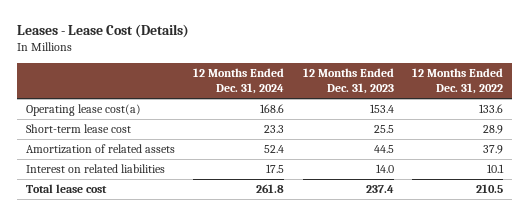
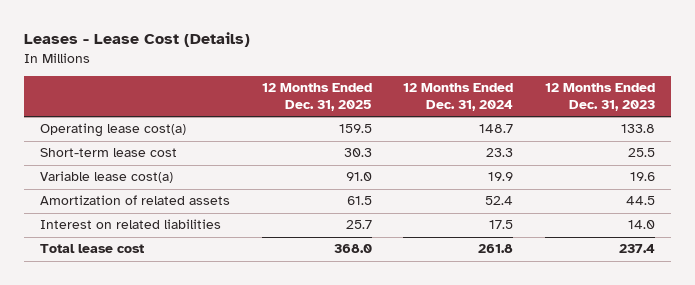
[412,68,504,95] 12 Months Ended Dec. 31, 2022 -> none
none -> [261,83,372,111] 12 Months Ended Dec. 31, 2025
[260,104,285,114] 168.6 -> [479,124,514,134] 148.7
[369,104,394,114] 153.4 -> [621,124,656,134] 133.8
none -> [39,171,173,184] Variable lease cost(a)

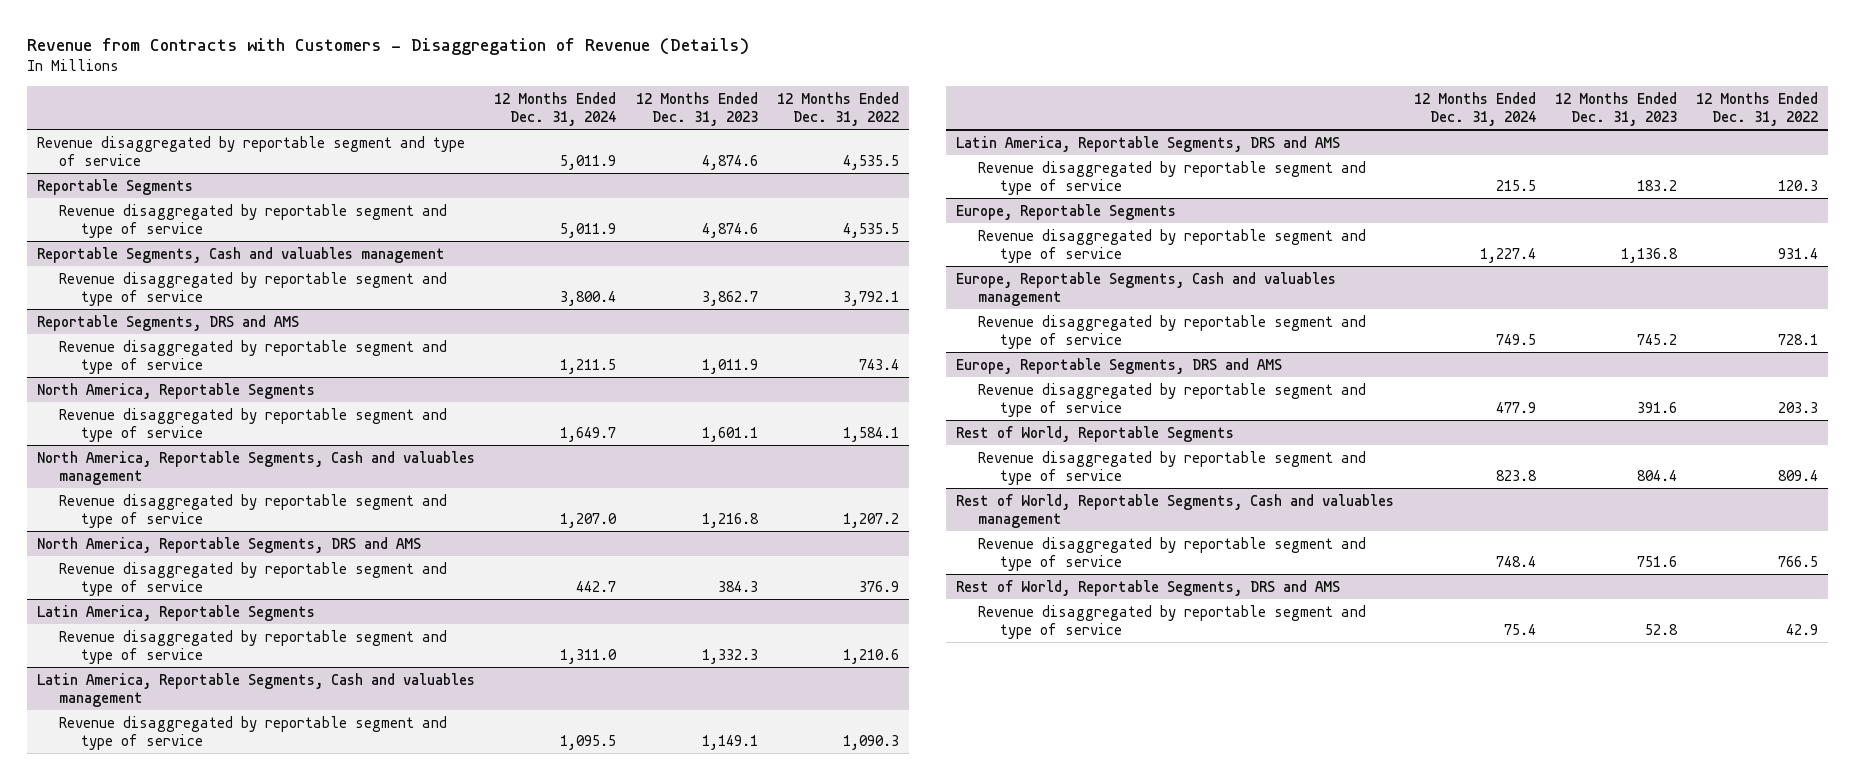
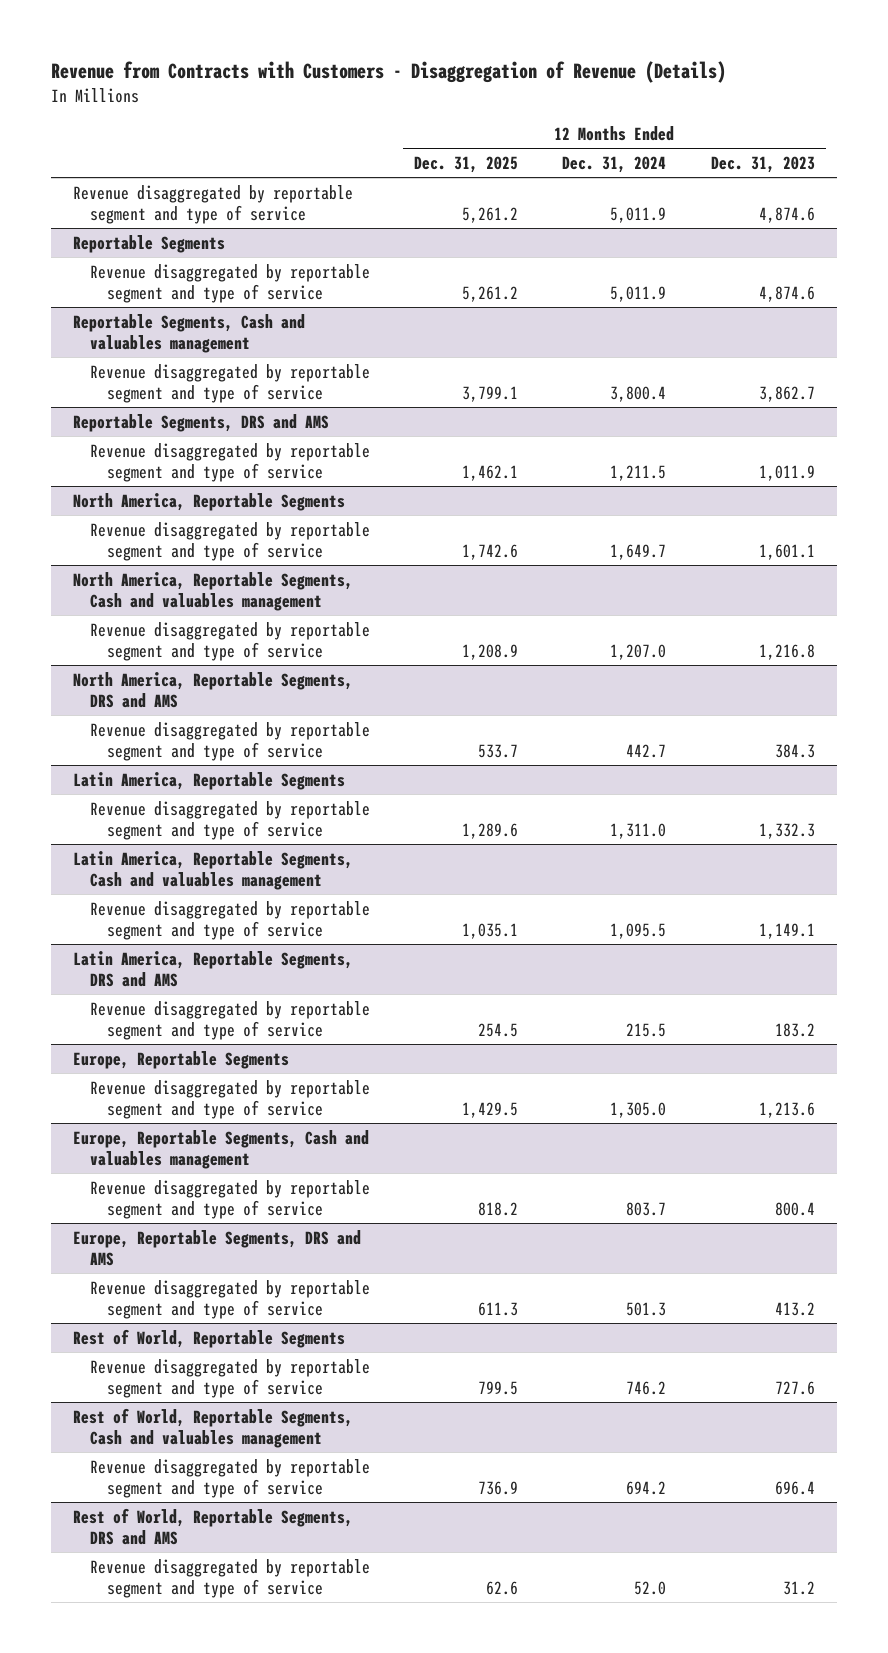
[777,91,900,126] 12 Months Ended Dec. 31, 2022 -> none
none -> [414,155,519,173] Dec. 31, 2025
[1479,247,1536,263] 1,227.4 -> [610,1102,667,1119] 1,305.0
[1621,247,1679,263] 1,136.8 -> [758,1102,815,1119] 1,213.6
[1495,333,1536,345] 749.5 -> [626,1202,667,1217] 803.7
[1637,333,1678,345] 745.2 -> [774,1202,815,1217] 800.4
[1495,401,1536,413] 477.9 -> [626,1302,667,1317] 501.3
[1637,401,1678,413] 391.6 -> [774,1302,815,1317] 413.2
[1495,469,1537,481] 823.8 -> [626,1381,667,1396] 746.2
[1637,469,1678,481] 804.4 -> [774,1381,815,1396] 727.6
[1495,555,1536,567] 748.4 -> [626,1481,667,1496] 694.2
[1637,555,1678,567] 751.6 -> [774,1481,815,1496] 696.4
[1503,623,1536,635] 75.4 -> [634,1581,667,1596] 52.0
[1645,623,1679,635] 52.8 -> [782,1581,815,1596] 31.2

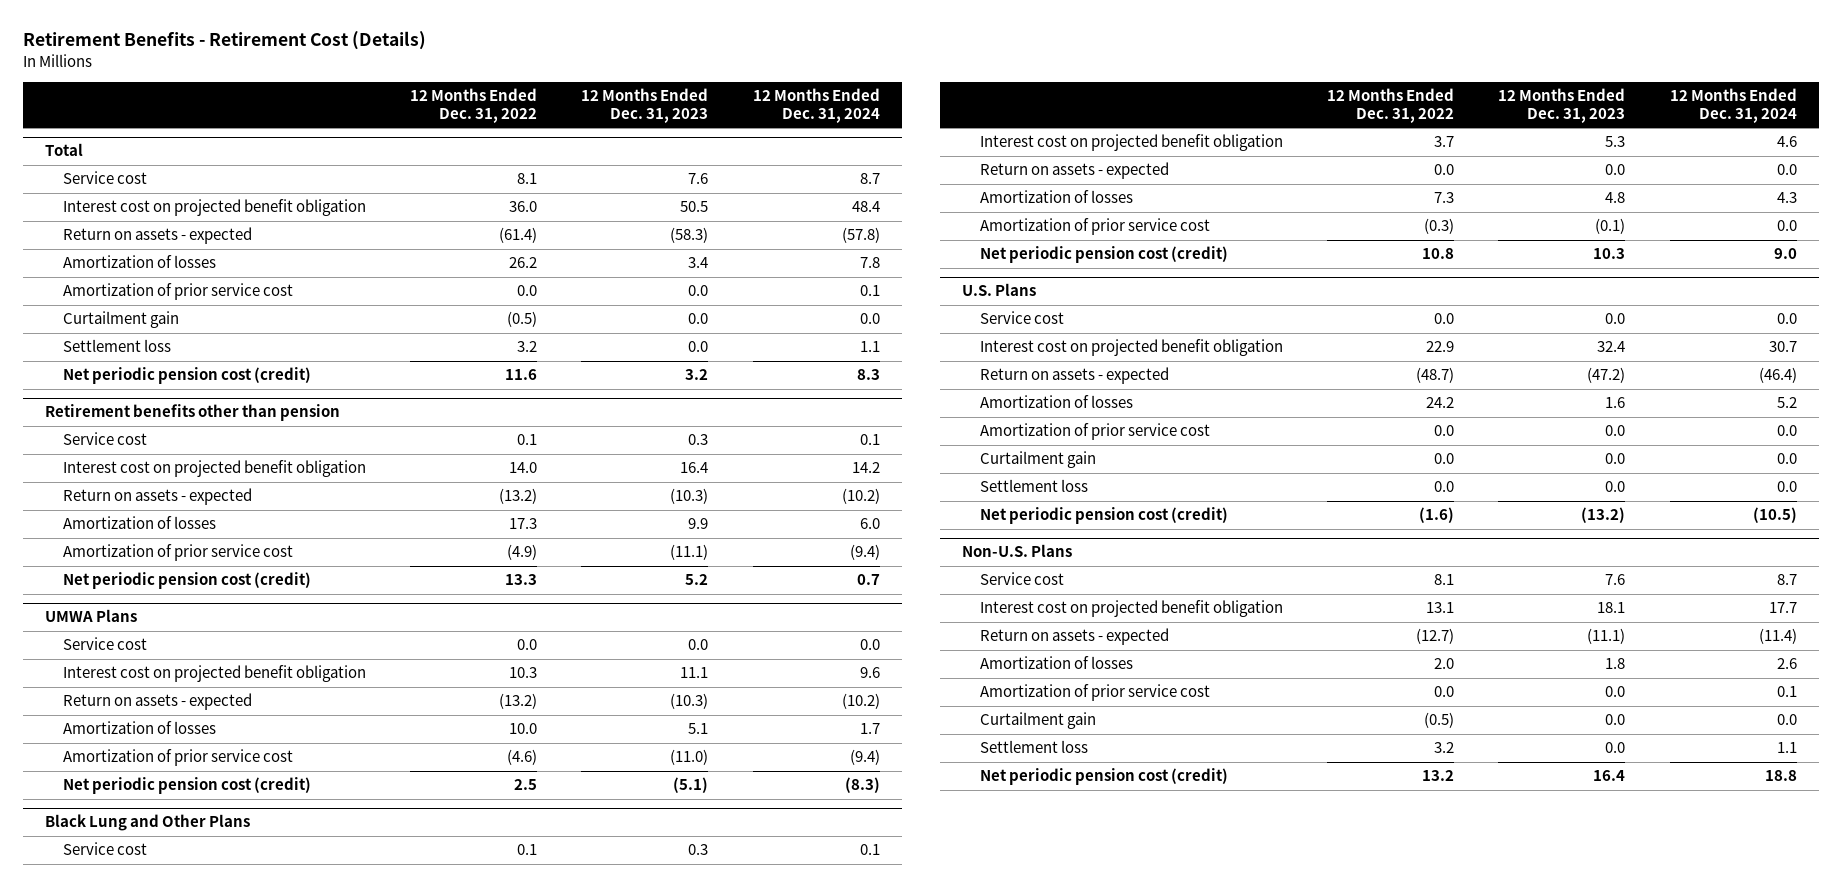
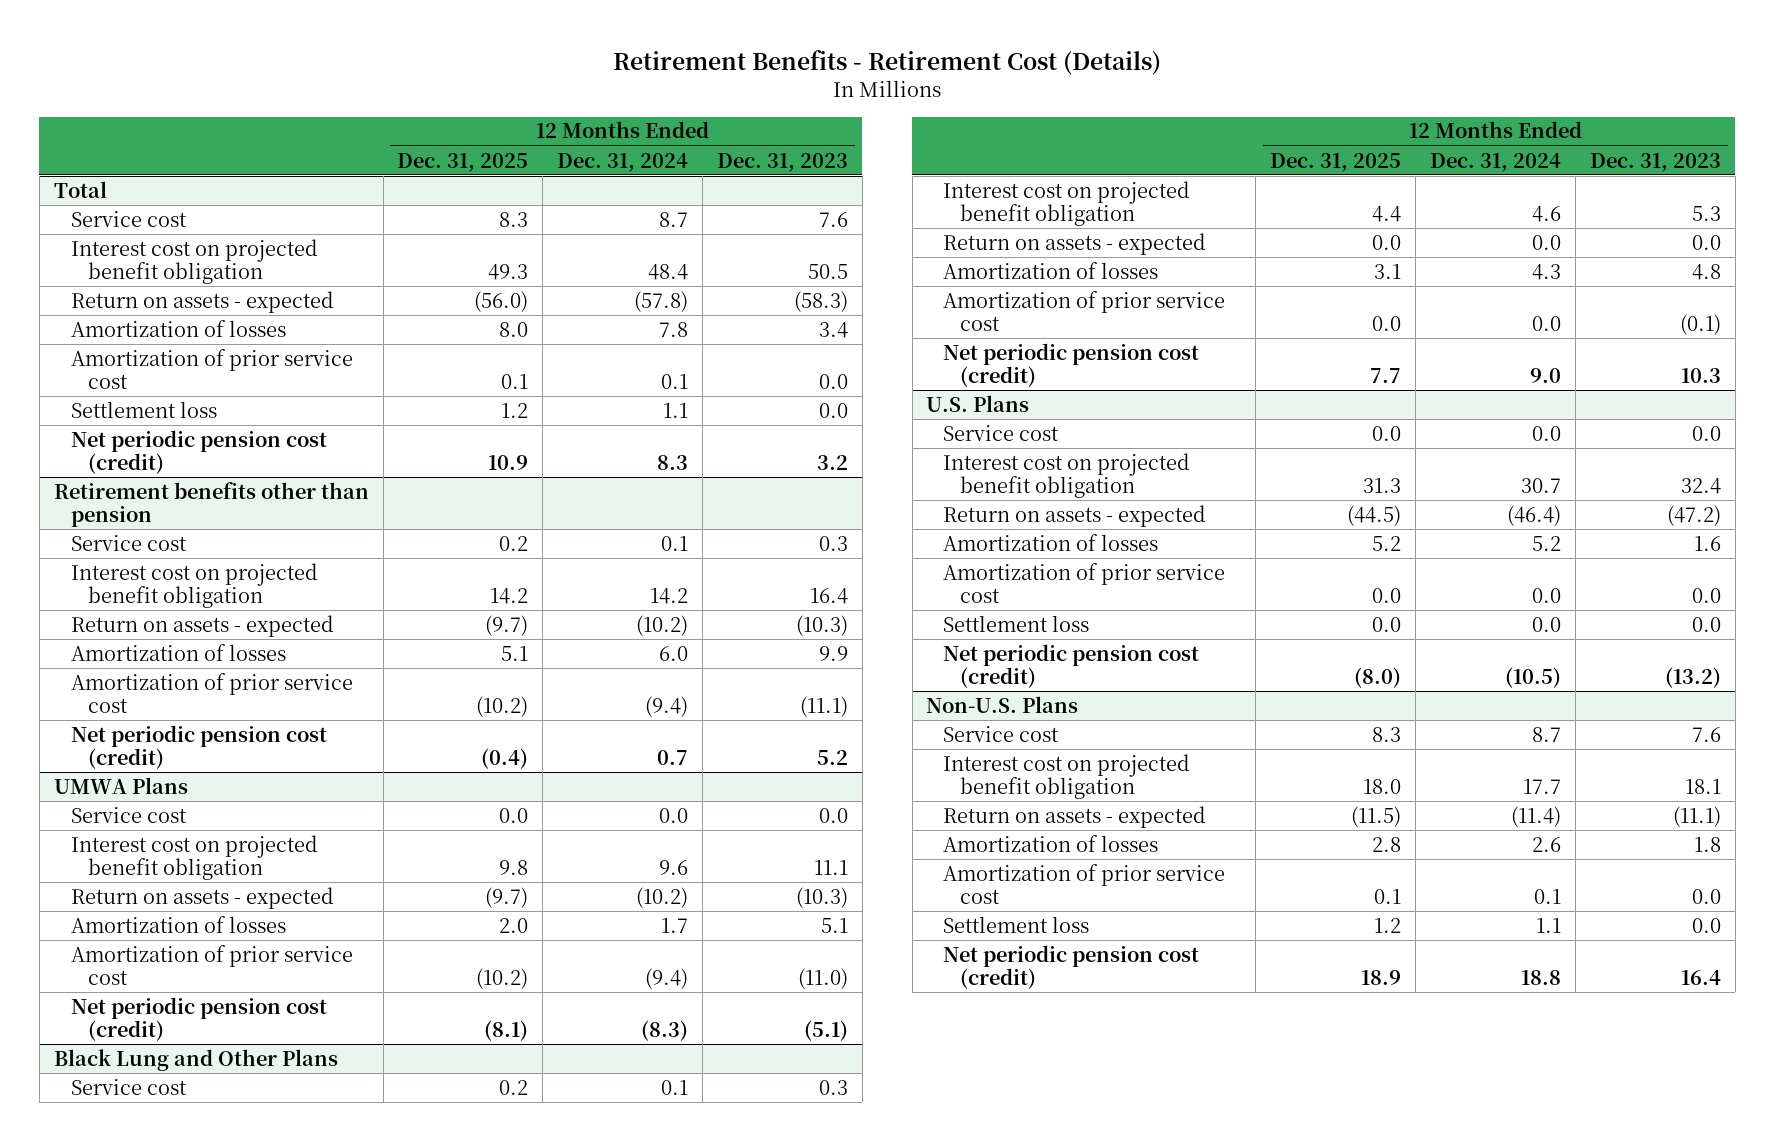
[409,88,537,124] 12 Months Ended Dec. 31, 2022 -> none
none -> [397,152,529,172] Dec. 31, 2025
[62,311,179,329] Curtailment gain -> none
[979,451,1096,469] Curtailment gain -> none
[979,712,1096,730] Curtailment gain -> none

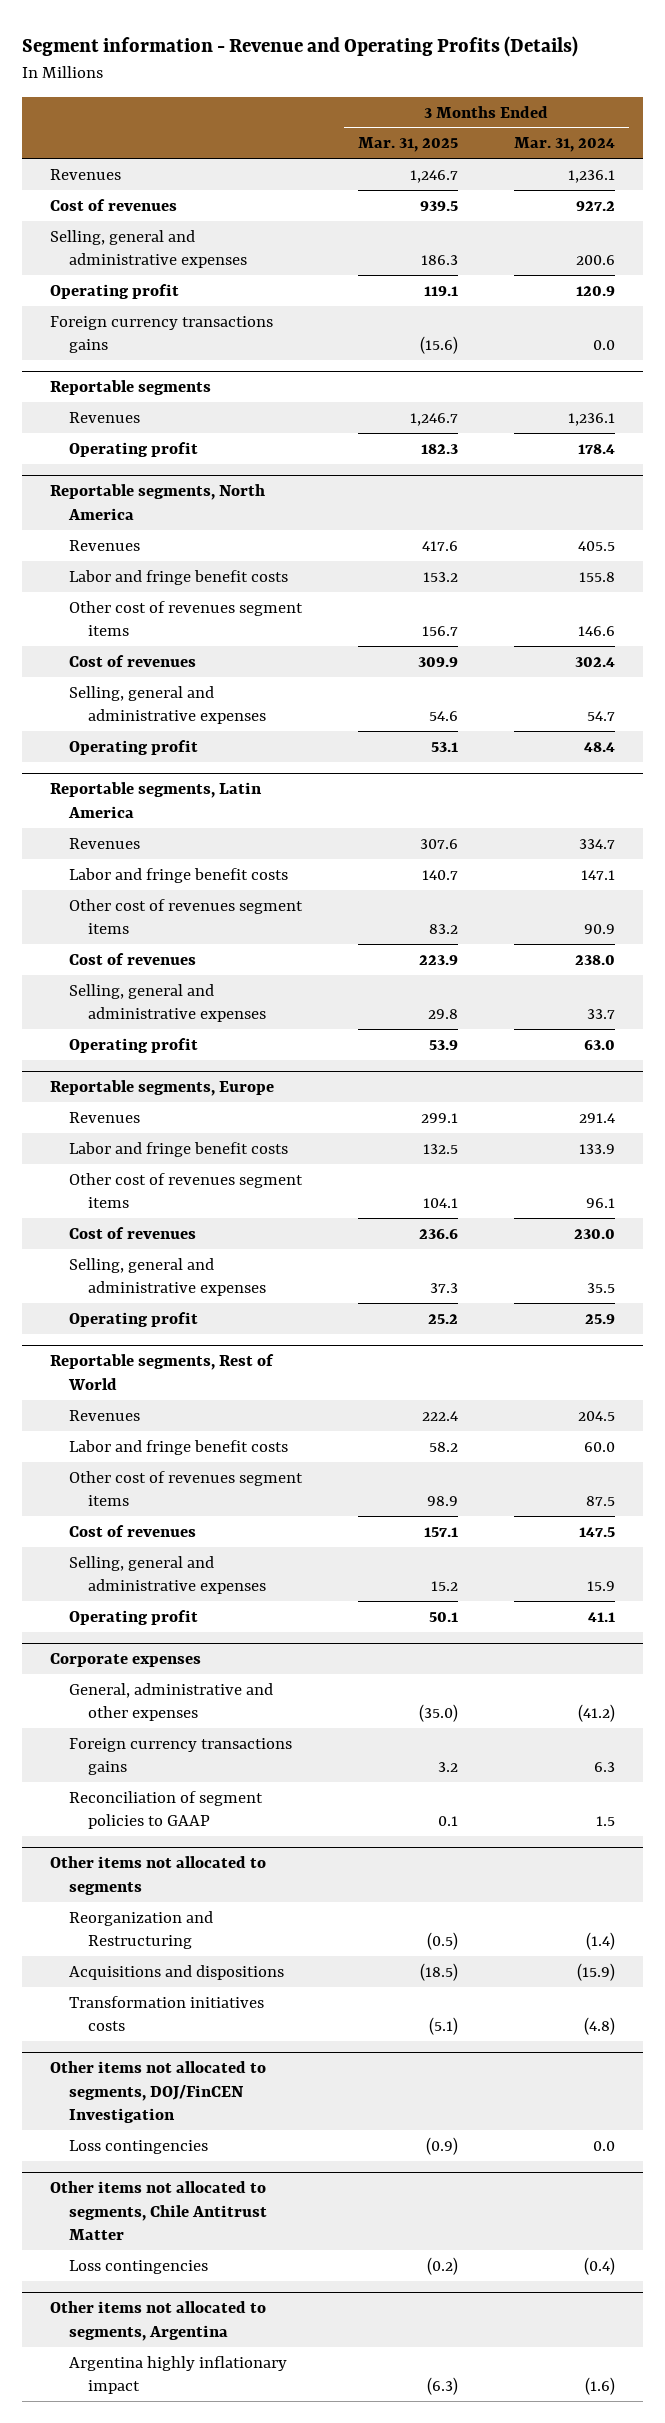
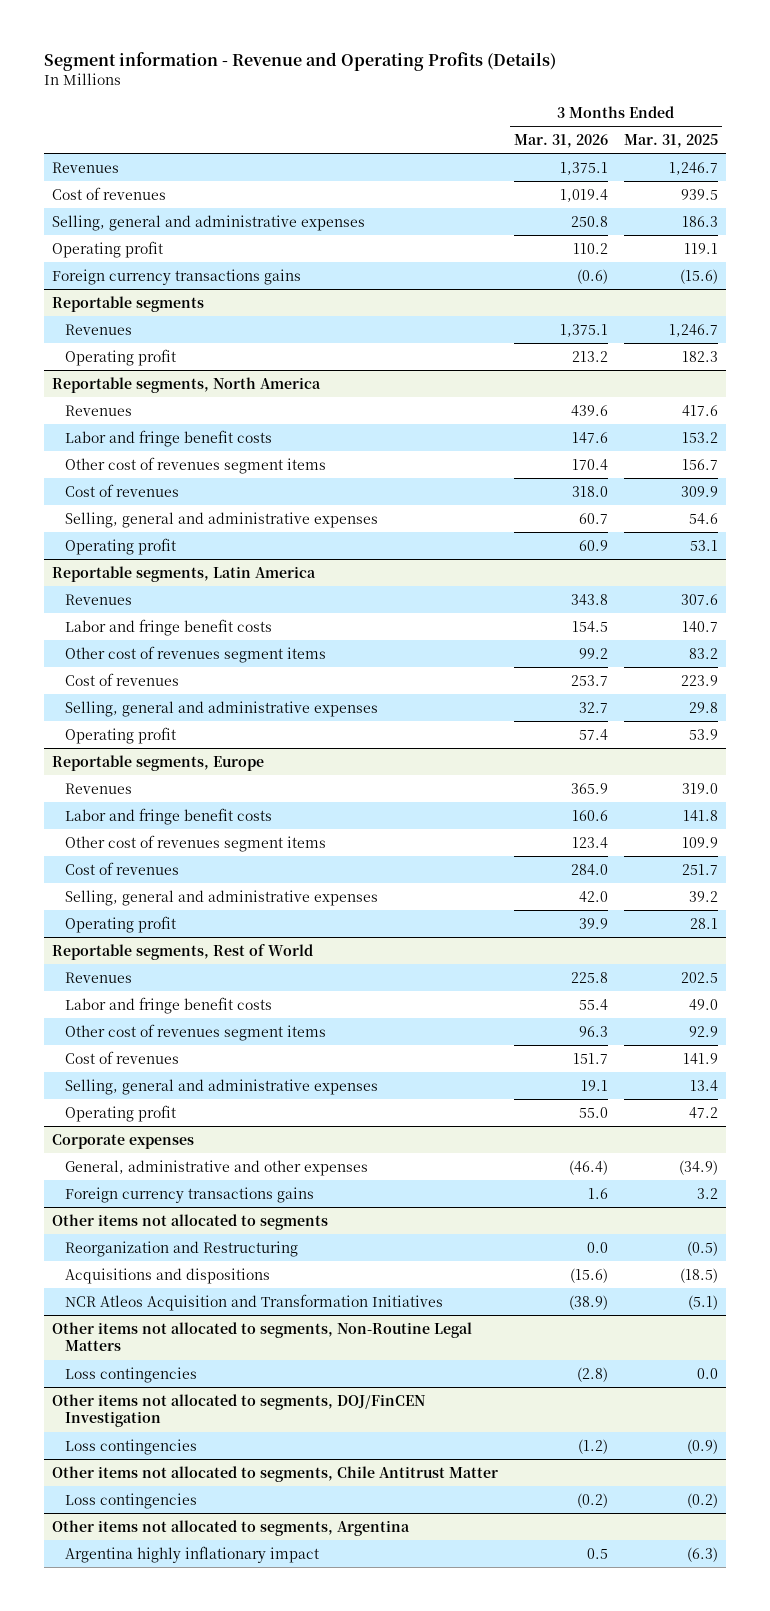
[513,137,615,153] Mar. 31, 2024 -> none
none -> [513,133,608,148] Mar. 31, 2026
[420,1112,458,1123] 299.1 -> [681,782,718,794] 319.0
[422,1143,458,1154] 132.5 -> [682,809,718,821] 141.8
[422,1198,458,1209] 104.1 -> [681,836,718,848] 109.9
[418,1228,458,1239] 236.6 -> [681,863,718,875] 251.7
[429,1283,458,1294] 37.3 -> [688,890,718,902] 39.2
[427,1313,458,1324] 25.2 -> [689,917,718,929] 28.1
[421,1410,458,1421] 222.4 -> [680,971,718,983] 202.5
[428,1441,458,1452] 58.2 -> [688,998,718,1010] 49.0
[426,1496,458,1507] 98.9 -> [688,1025,718,1037] 92.9
[423,1526,458,1537] 157.1 -> [682,1052,718,1064] 141.9
[430,1581,458,1592] 15.2 -> [689,1079,718,1091] 13.4
[428,1611,458,1622] 50.1 -> [688,1106,718,1118] 47.2
[418,1704,458,1723] (35.0) -> [678,1159,718,1175] (34.9)
[68,1790,263,1830] Reconciliation of segment policies to GAAP -> none
[68,1995,264,2032] Transformation initiatives costs -> none
none -> [65,1293,444,1311] NCR Atleos Acquisition and Transformation Initiatives
none -> [52,1321,473,1352] Other items not allocated to segments, Non-Routine Legal Matters
none -> [65,1366,198,1383] Loss contingencies

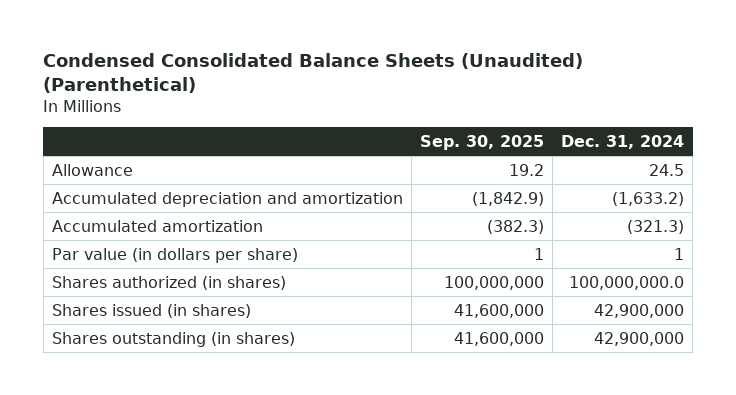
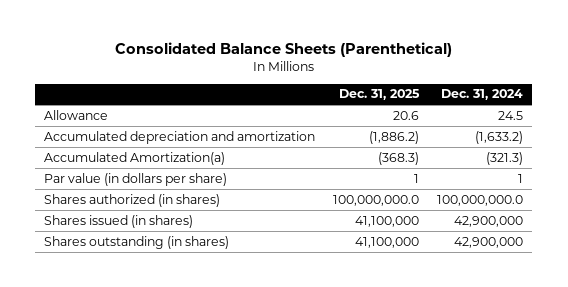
[43,53,584,94] Condensed Consolidated Balance Sheets (Unaudited) (Parenthetical) -> [114,42,452,58] Consolidated Balance Sheets (Parenthetical)
[420,134,545,150] Sep. 30, 2025 -> none
none -> [339,89,421,101] Dec. 31, 2025
[52,219,264,232] Accumulated amortization -> [44,151,226,165] Accumulated Amortization(a)

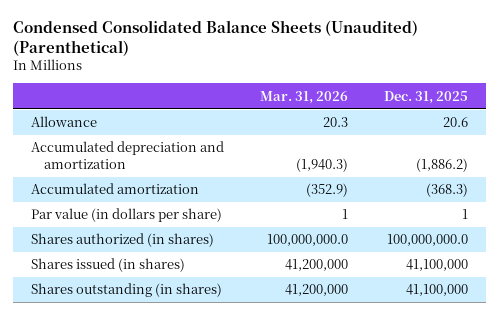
[114,42,452,58] Consolidated Balance Sheets (Parenthetical) -> [13,20,419,57] Condensed Consolidated Balance Sheets (Unaudited) (Parenthetical)
[441,89,524,101] Dec. 31, 2024 -> none
none -> [259,90,348,104] Mar. 31, 2026
[44,151,226,165] Accumulated Amortization(a) -> [31,183,200,195] Accumulated amortization

